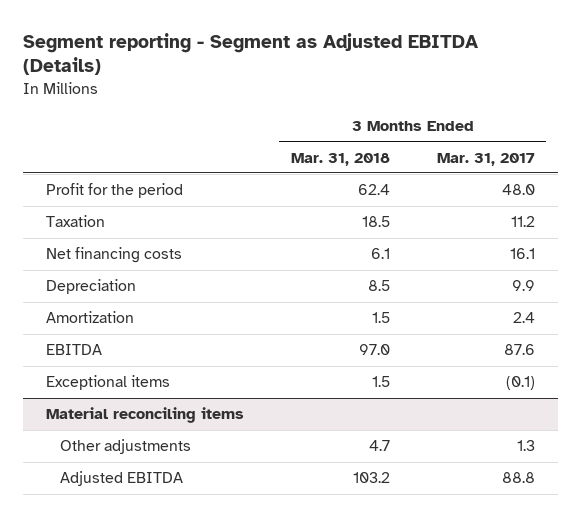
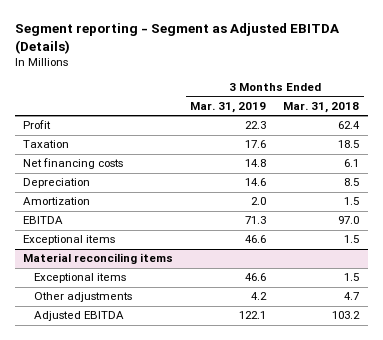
[436,152,535,166] Mar. 31, 2017 -> none
none -> [190,102,267,114] Mar. 31, 2019
[46,183,184,199] Profit for the period -> [23,120,52,130] Profit
none -> [34,273,127,284] Exceptional items

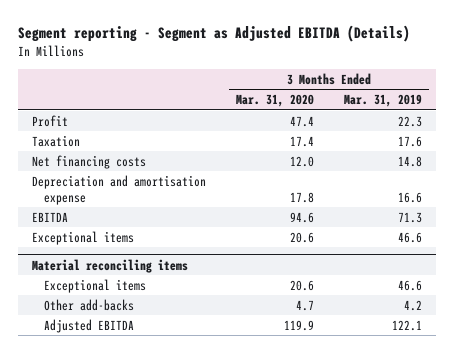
[283,102,360,114] Mar. 31, 2018 -> none
none -> [235,94,314,108] Mar. 31, 2020
[23,178,91,189] Depreciation -> none
[23,197,91,206] Amortization -> none
none -> [32,174,207,205] Depreciation and amortisation expense
[34,292,133,303] Other adjustments -> [44,298,135,311] Other add-backs

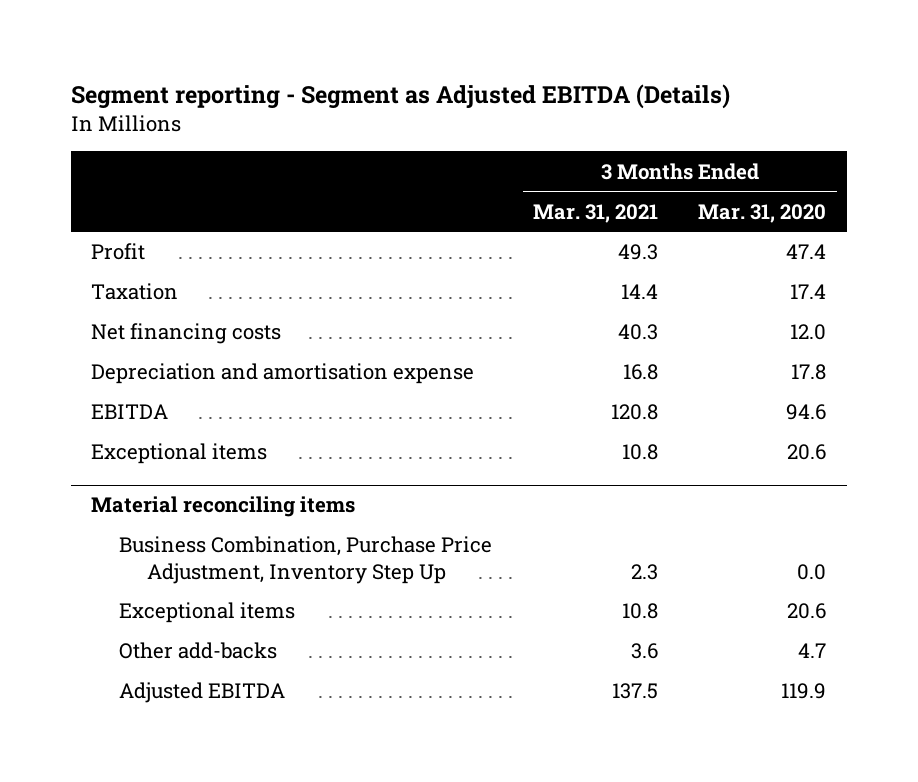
[343,94,422,108] Mar. 31, 2019 -> none
none -> [532,203,658,223] Mar. 31, 2021
none -> [119,536,493,584] Business Combination, Purchase Price Adjustment, Inventory Step Up

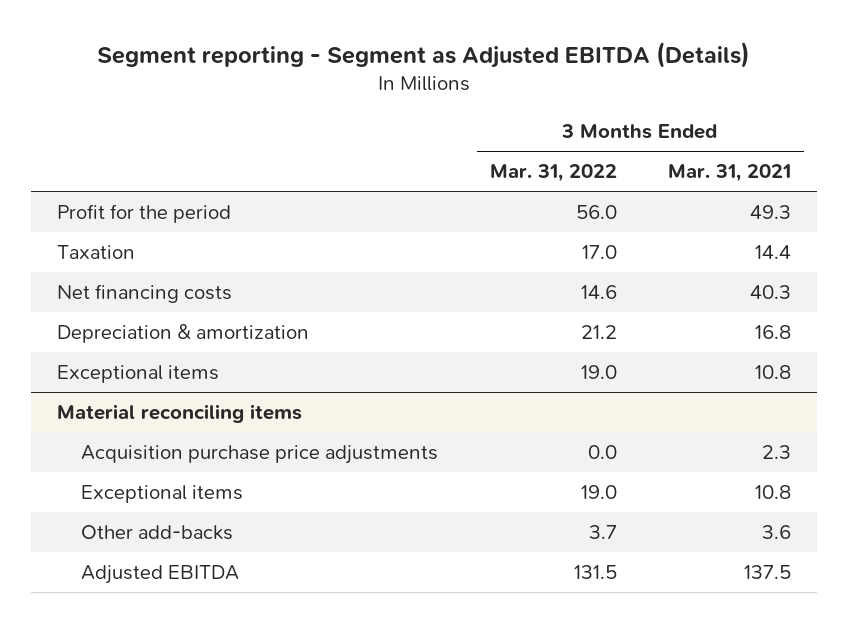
[698,203,827,223] Mar. 31, 2020 -> none
none -> [489,164,617,183] Mar. 31, 2022
[91,243,146,261] Profit -> [56,204,231,224] Profit for the period
[91,404,169,420] EBITDA -> none
[91,363,475,385] Depreciation and amortisation expense -> [56,324,309,344] Depreciation & amortization
[119,536,493,584] Business Combination, Purchase Price Adjustment, Inventory Step Up -> [81,445,439,465] Acquisition purchase price adjustments

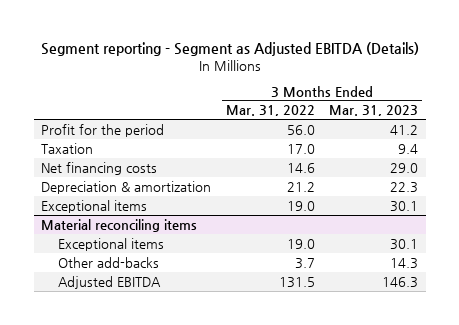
[668,164,792,183] Mar. 31, 2021 -> none
none -> [329,105,419,117] Mar. 31, 2023
[81,445,439,465] Acquisition purchase price adjustments -> none

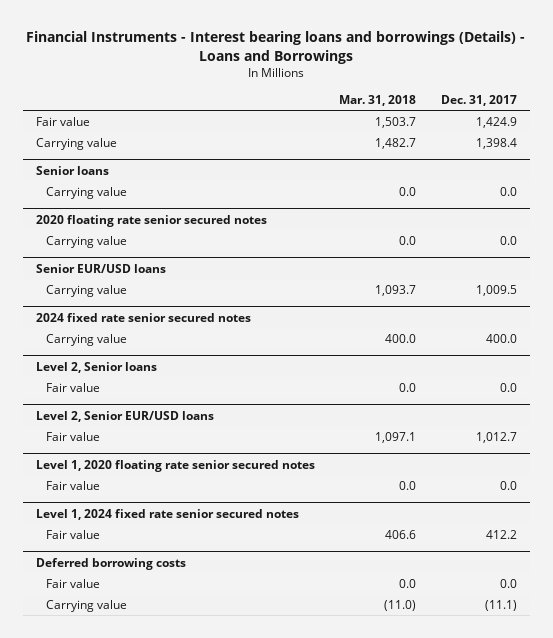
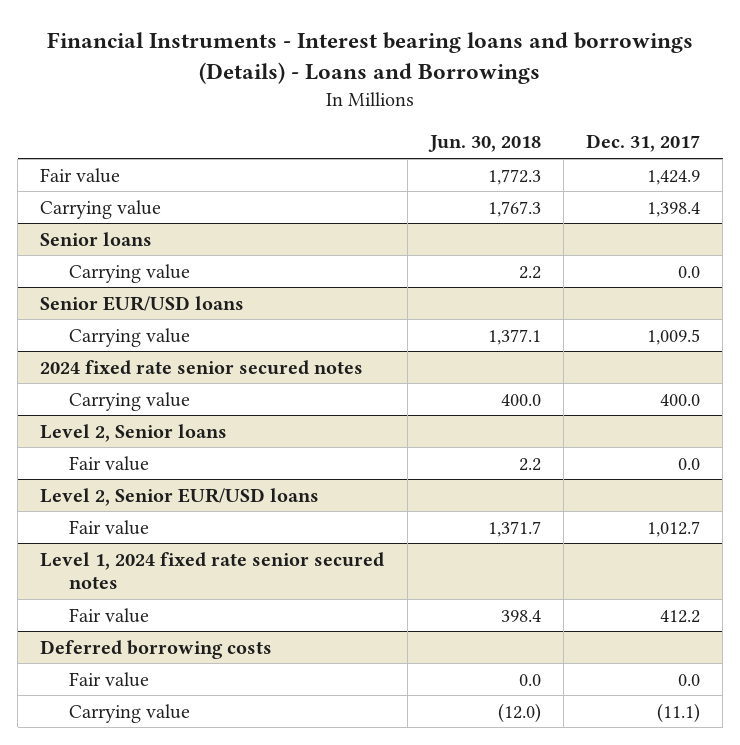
[339,95,417,107] Mar. 31, 2018 -> none
none -> [427,135,541,153] Jun. 30, 2018
[35,214,267,227] 2020 floating rate senior secured notes -> none
[45,235,127,248] Carrying value -> none
[35,459,315,472] Level 1, 2020 floating rate senior secured notes -> none
[45,480,100,490] Fair value -> none

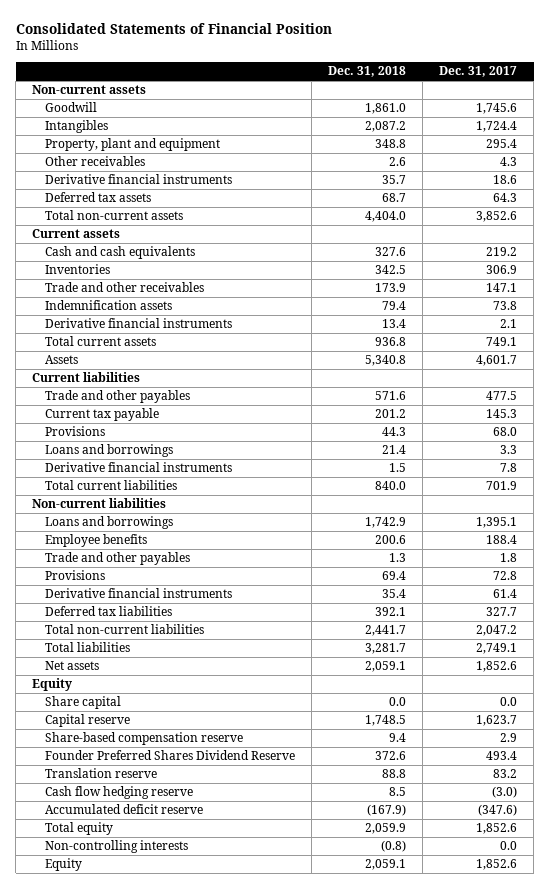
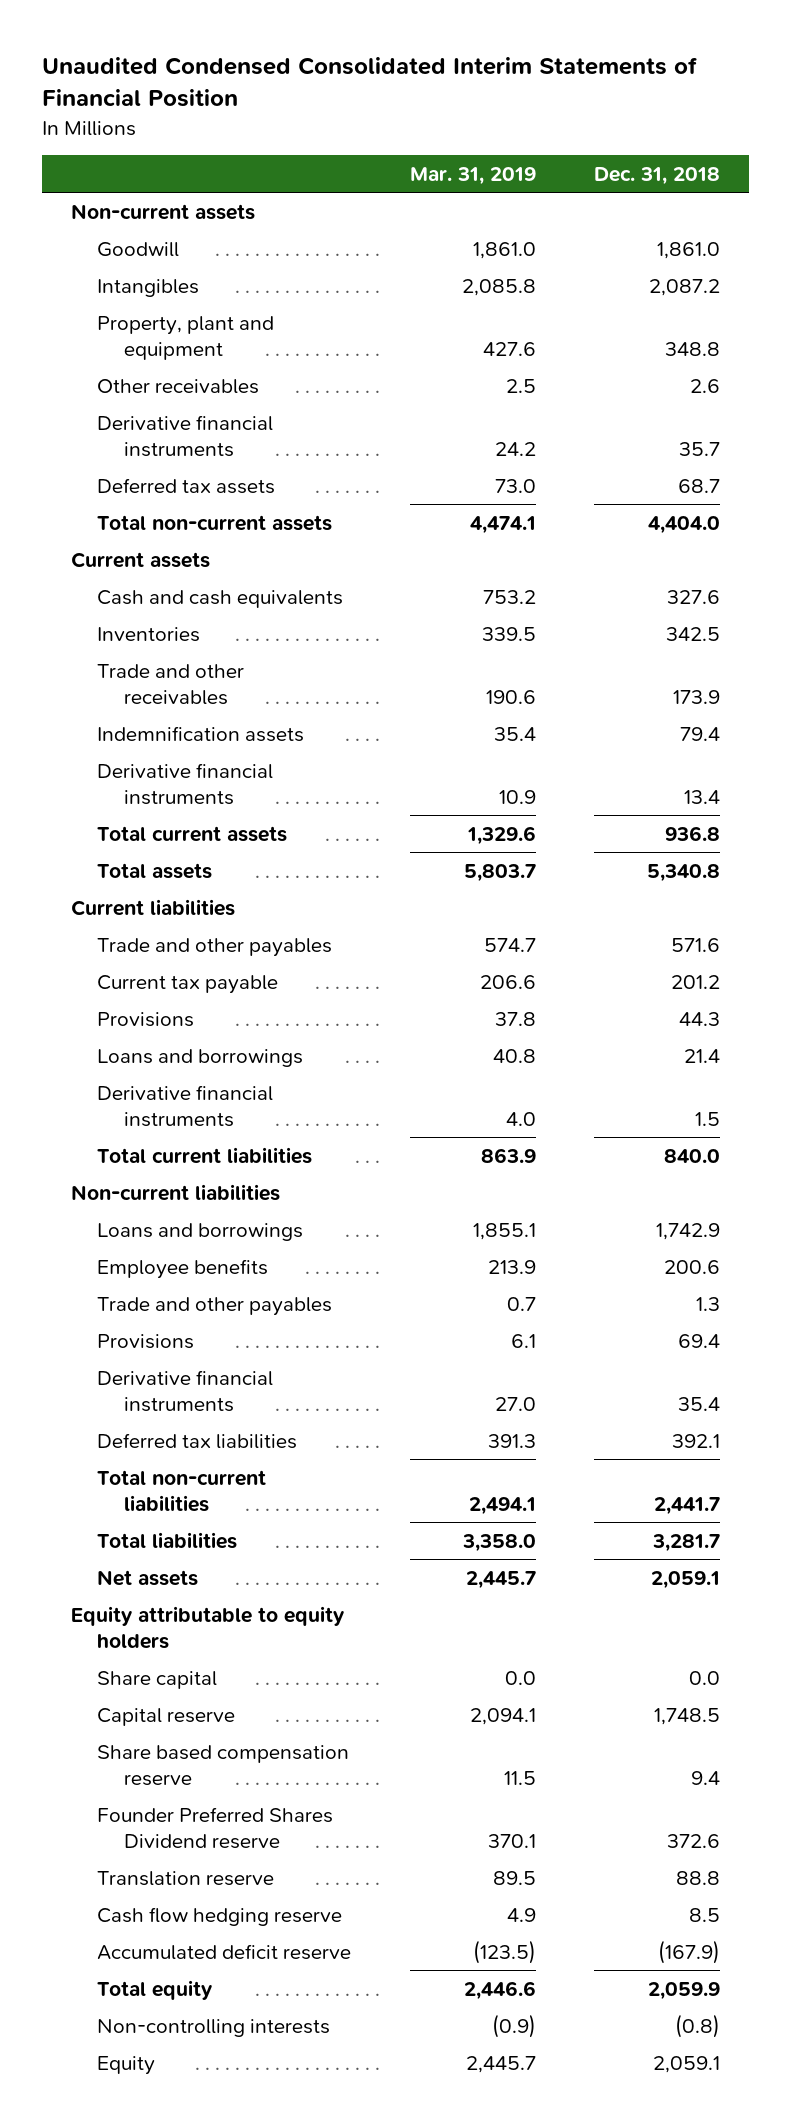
[15,23,332,35] Consolidated Statements of Financial Position -> [41,57,698,108] Unaudited Condensed Consolidated Interim Statements of Financial Position
[439,66,518,78] Dec. 31, 2017 -> none
none -> [409,167,536,186] Mar. 31, 2019
[44,355,78,365] Assets -> [97,862,213,879] Total assets
[32,678,73,692] Equity -> [70,1605,345,1649] Equity attributable to equity holders
[44,732,243,746] Share-based compensation reserve -> [97,1744,350,1786] Share based compensation reserve
[44,750,295,761] Founder Preferred Shares Dividend Reserve -> [97,1806,334,1849] Founder Preferred Shares Dividend reserve

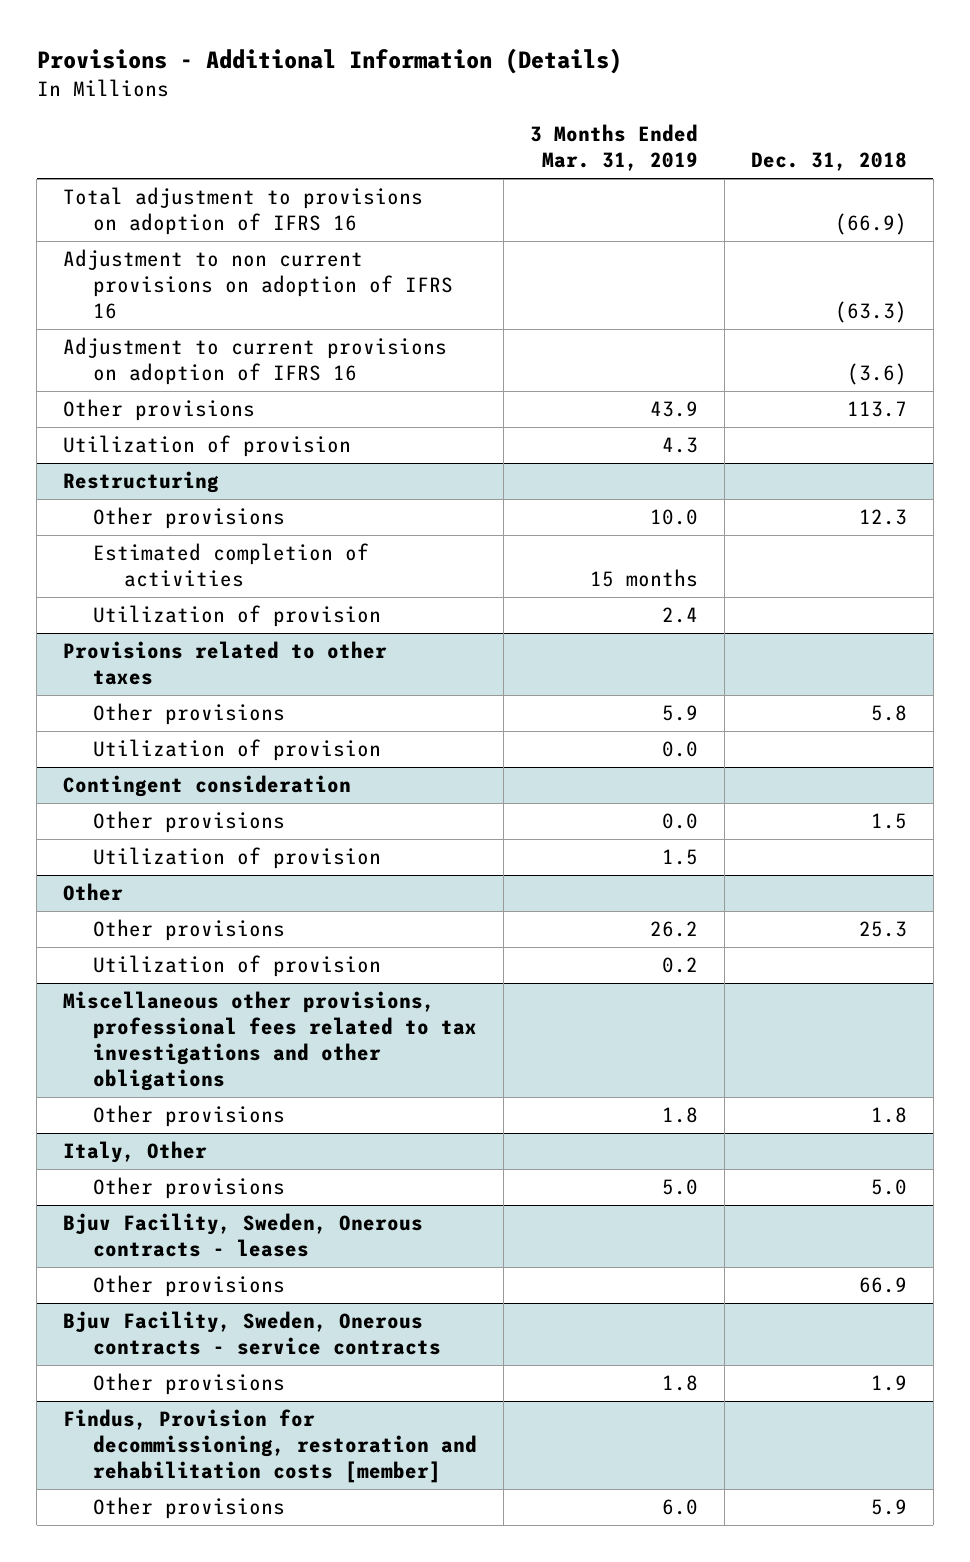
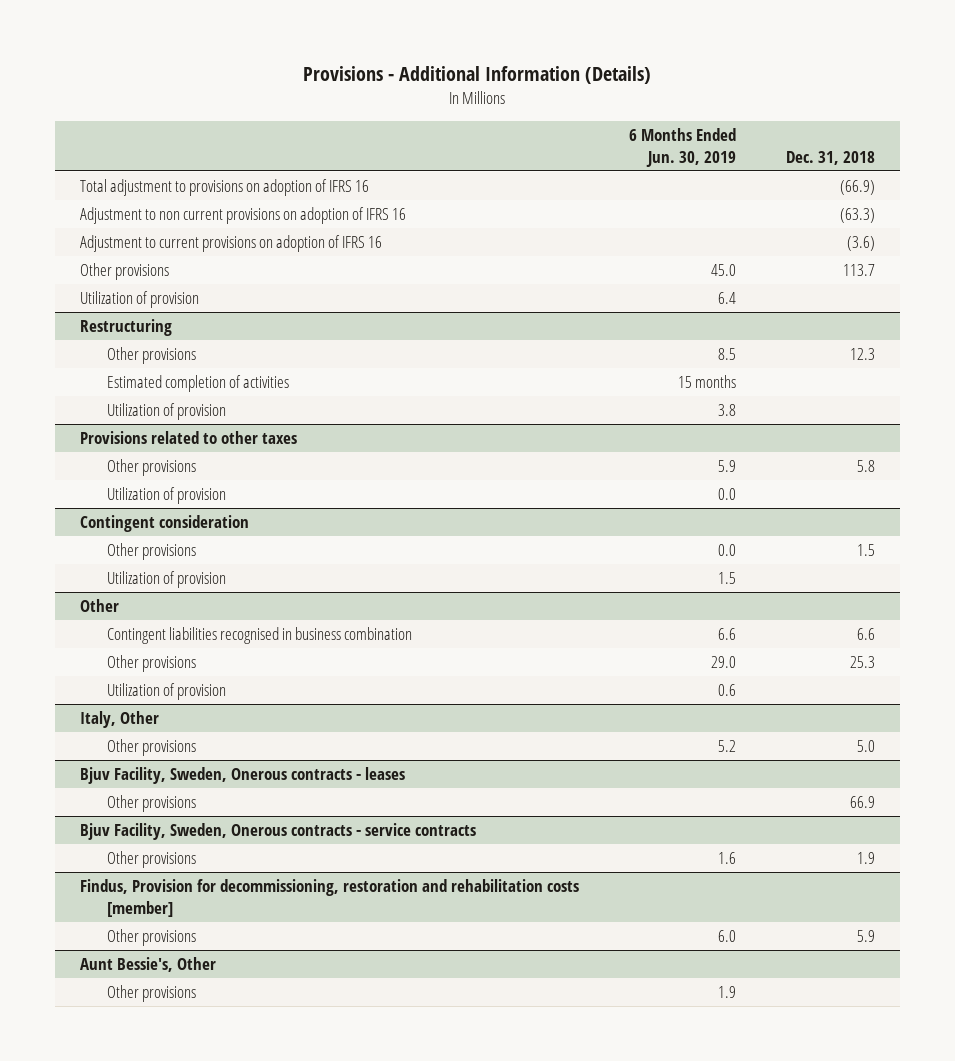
[530,124,699,172] 3 Months Ended Mar. 31, 2019 -> none
none -> [628,128,736,167] 6 Months Ended Jun. 30, 2019
none -> [106,627,412,645] Contingent liabilities recognised in business combination
[62,991,478,1092] Miscellaneous other provisions, professional fees related to tax investigations and other obligations -> none
[93,1105,286,1128] Other provisions -> none
none -> [80,957,217,973] Aunt Bessie's, Other
none -> [106,985,196,1003] Other provisions

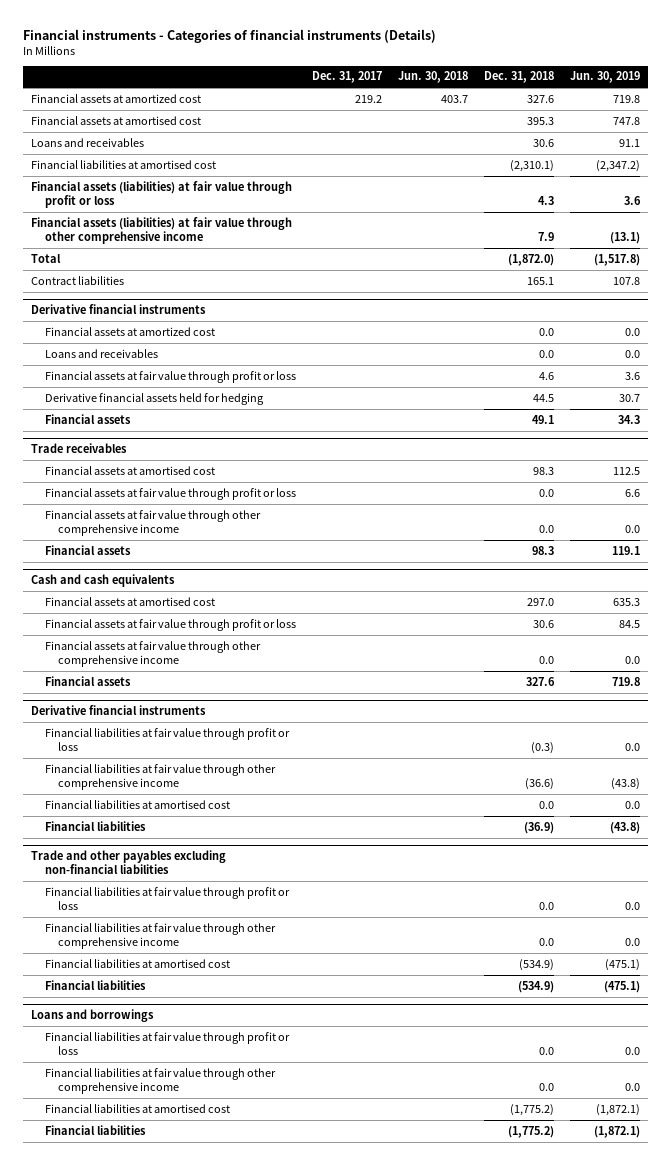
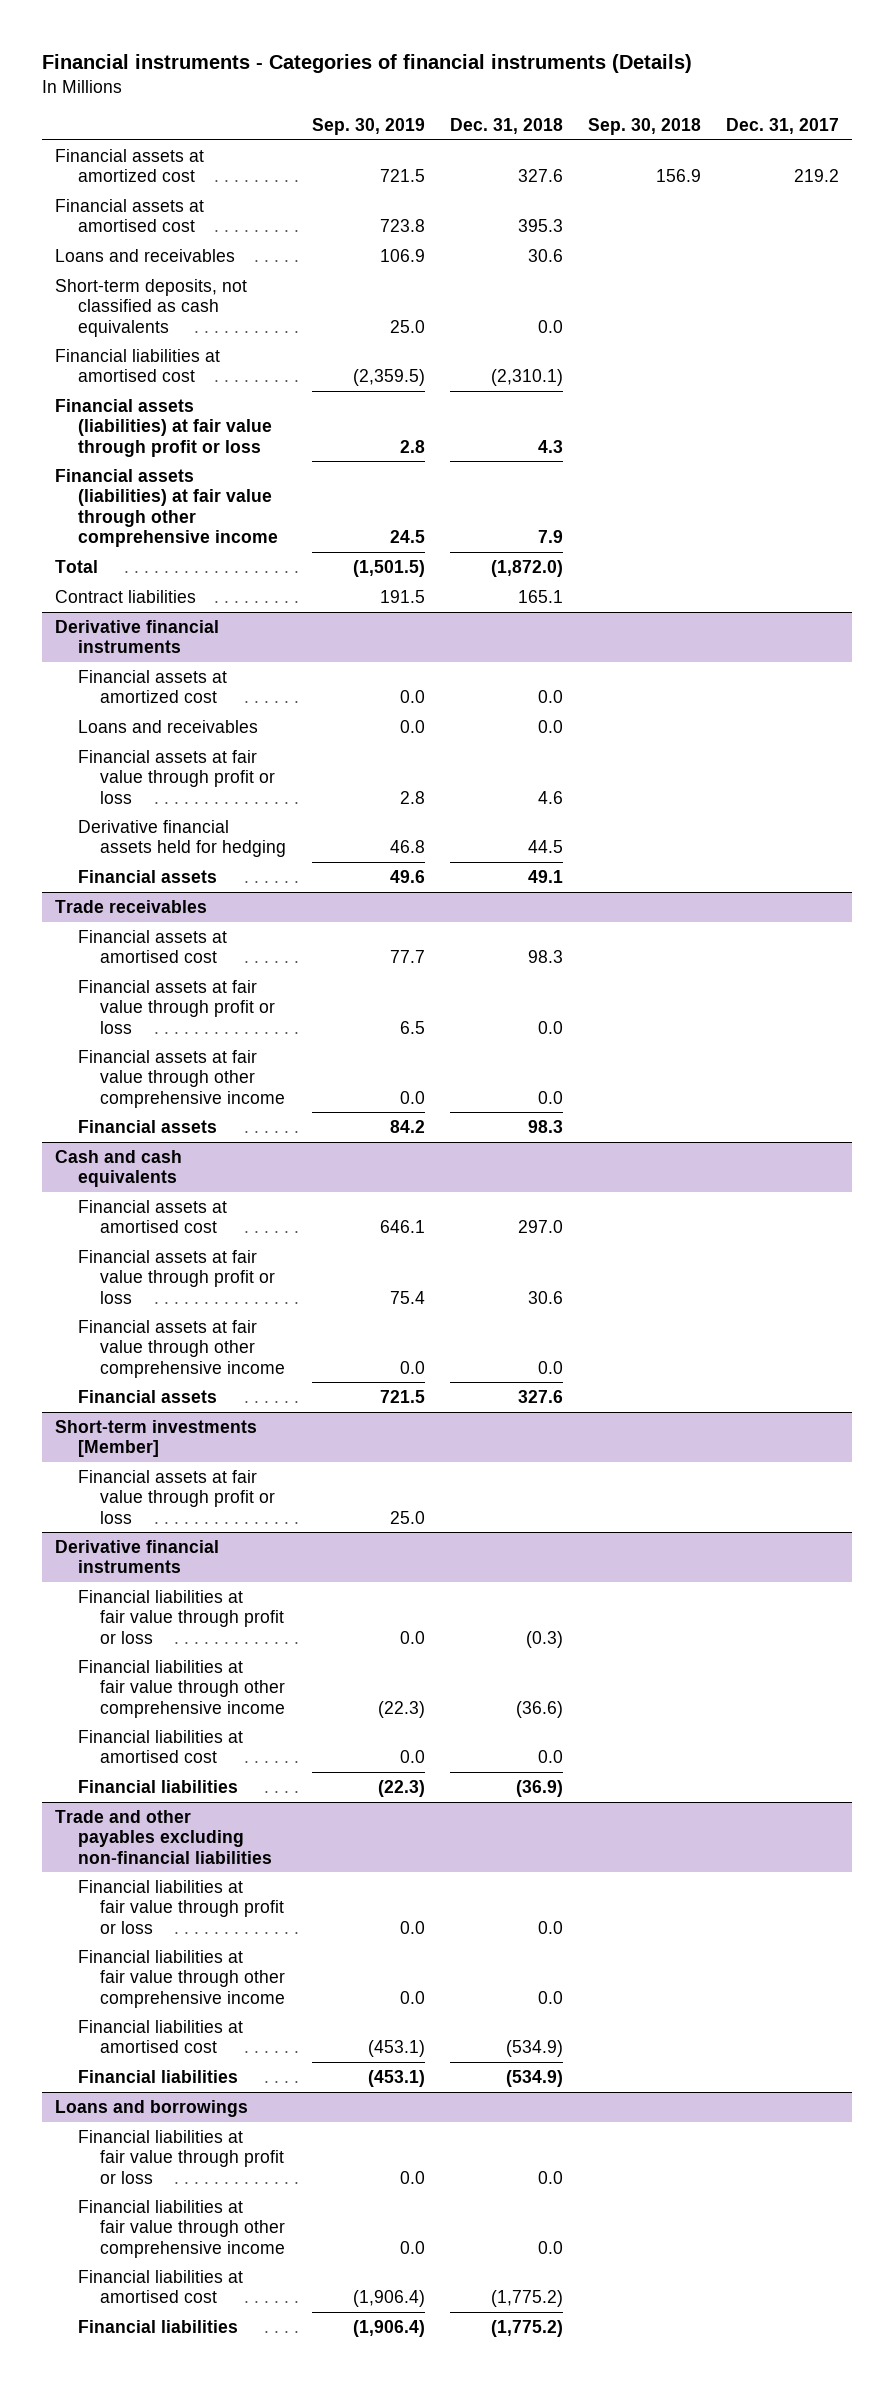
[397,71,468,84] Jun. 30, 2018 -> none
[570,71,641,84] Jun. 30, 2019 -> none
none -> [311,117,425,135] Sep. 30, 2019
none -> [587,117,701,135] Sep. 30, 2018
none -> [55,278,248,337] Short-term deposits, not classified as cash equivalents
none -> [55,1419,258,1458] Short-term investments [Member]
none -> [77,1469,276,1524] Financial assets at fair value through profit or loss

